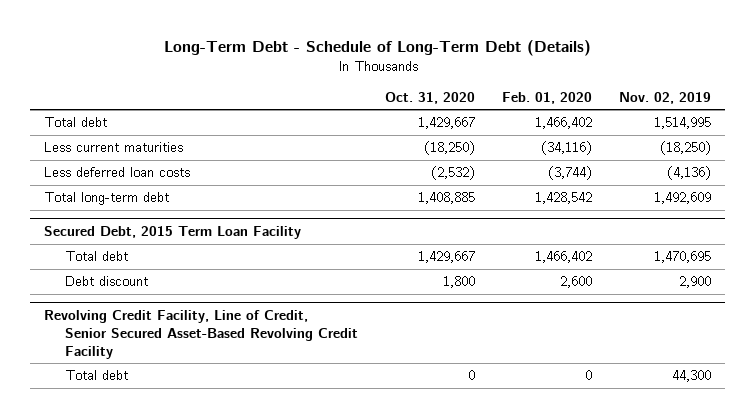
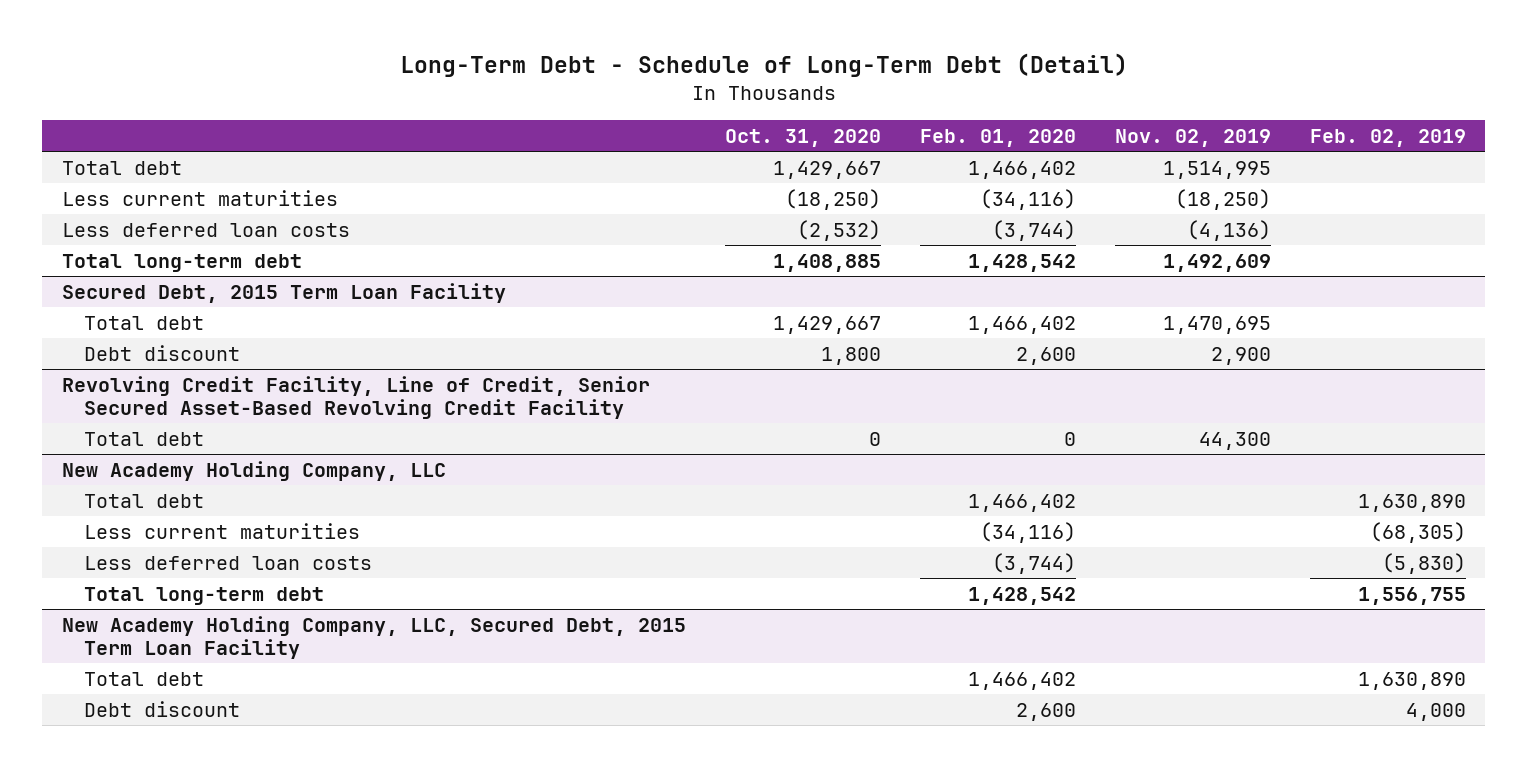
[163,39,591,56] Long-Term Debt - Schedule of Long-Term Debt (Details) -> [399,53,1128,78] Long-Term Debt - Schedule of Long-Term Debt (Detail)
none -> [1309,129,1466,148] Feb. 02, 2019
none -> [61,460,446,481] New Academy Holding Company, LLC
none -> [84,493,205,508] Total debt
none -> [84,522,361,539] Less current maturities
none -> [84,555,373,570] Less deferred loan costs
none -> [84,586,325,605] Total long-term debt
none -> [61,615,686,659] New Academy Holding Company, LLC, Secured Debt, 2015 Term Loan Facility
none -> [84,671,205,686] Total debt
none -> [84,700,241,717] Debt discount

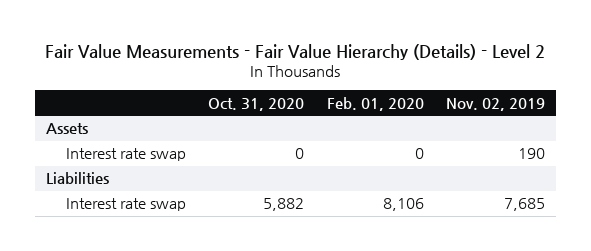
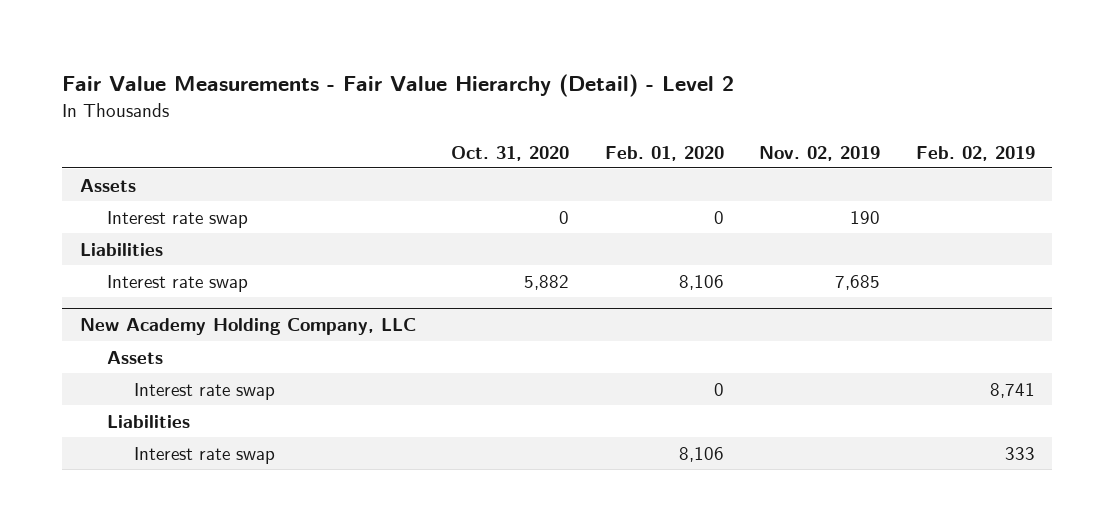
[45,43,546,60] Fair Value Measurements - Fair Value Hierarchy (Details) - Level 2 -> [61,74,734,98] Fair Value Measurements - Fair Value Hierarchy (Detail) - Level 2
none -> [915,145,1035,161] Feb. 02, 2019
none -> [79,318,416,336] New Academy Holding Company, LLC
none -> [106,350,163,364] Assets
none -> [133,382,275,400] Interest rate swap
none -> [106,414,190,428] Liabilities
none -> [133,446,275,464] Interest rate swap

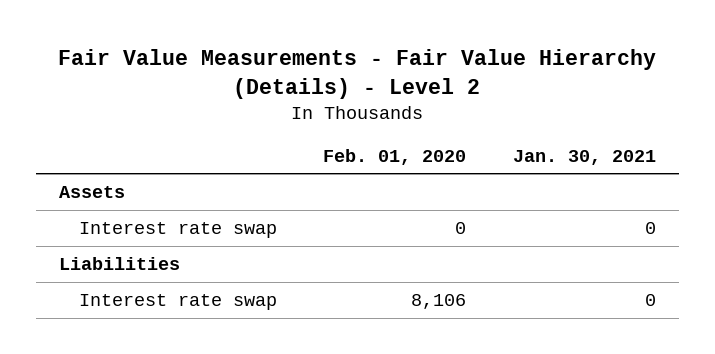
[61,74,734,98] Fair Value Measurements - Fair Value Hierarchy (Detail) - Level 2 -> [58,48,657,99] Fair Value Measurements - Fair Value Hierarchy (Details) - Level 2
[451,145,570,161] Oct. 31, 2020 -> none
[759,145,881,161] Nov. 02, 2019 -> none
[915,145,1035,161] Feb. 02, 2019 -> none
none -> [512,149,656,165] Jan. 30, 2021
[79,318,416,336] New Academy Holding Company, LLC -> none
[106,350,163,364] Assets -> none
[133,382,275,400] Interest rate swap -> none
[106,414,190,428] Liabilities -> none
[133,446,275,464] Interest rate swap -> none

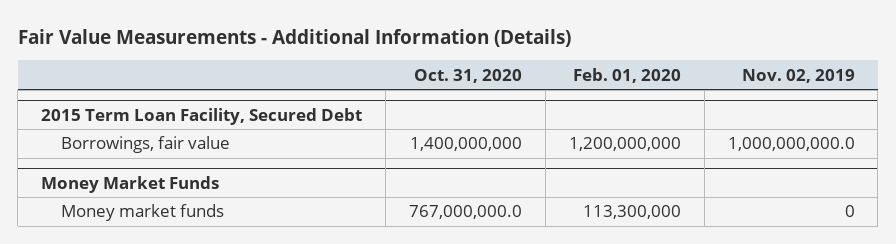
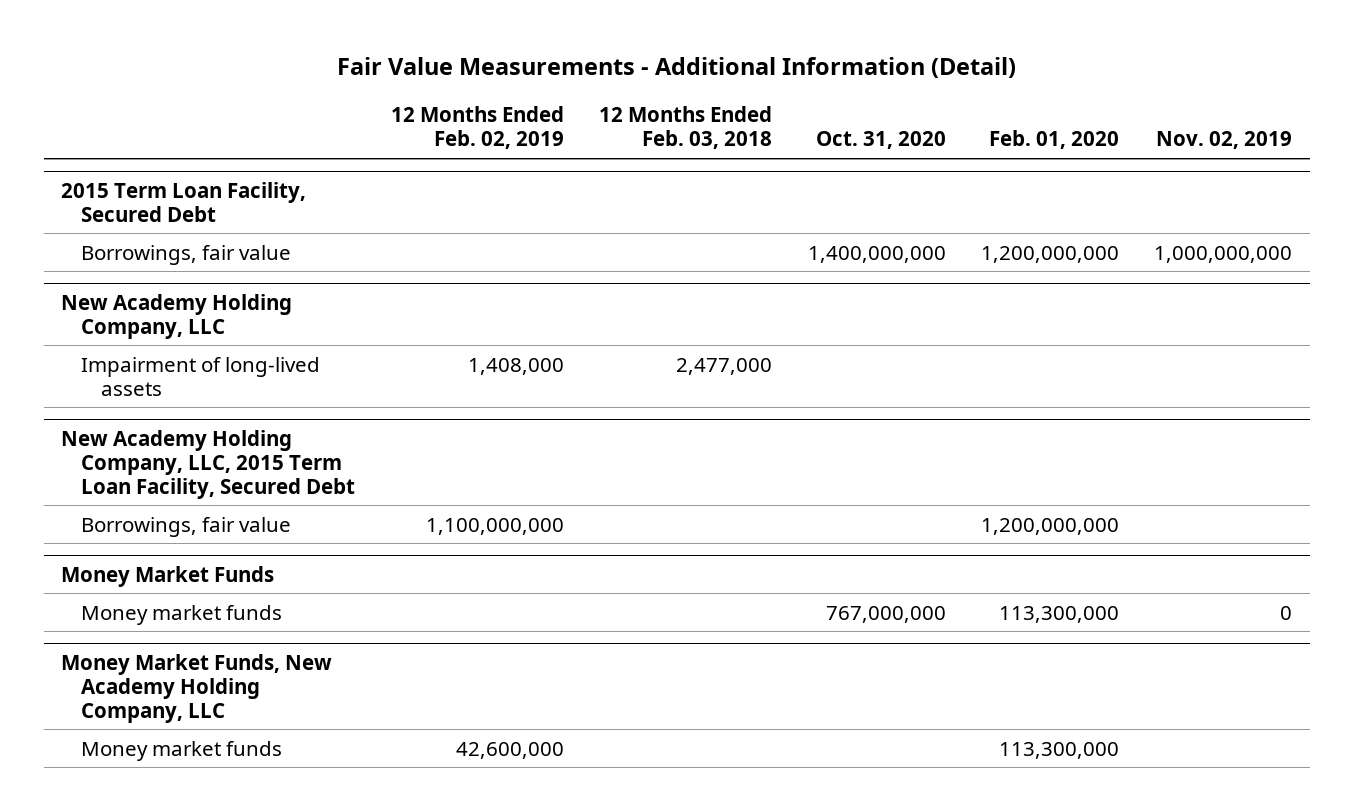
[17,28,571,47] Fair Value Measurements - Additional Information (Details) -> [336,57,1016,79] Fair Value Measurements - Additional Information (Detail)
none -> [390,106,564,150] 12 Months Ended Feb. 02, 2019
none -> [599,106,773,150] 12 Months Ended Feb. 03, 2018
[727,137,855,152] 1,000,000,000.0 -> [1154,245,1293,263] 1,000,000,000
none -> [61,293,293,339] New Academy Holding Company, LLC
none -> [81,356,321,396] Impairment of long-lived assets
none -> [61,429,356,499] New Academy Holding Company, LLC, 2015 Term Loan Facility, Secured Debt
none -> [81,516,292,537] Borrowings, fair value
[409,205,523,220] 767,000,000.0 -> [825,605,946,623] 767,000,000
none -> [61,653,333,723] Money Market Funds, New Academy Holding Company, LLC
none -> [81,740,283,761] Money market funds

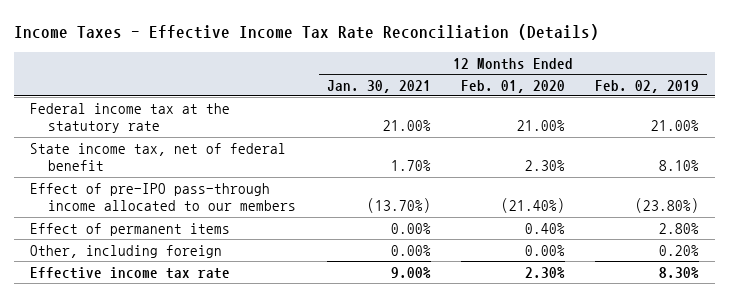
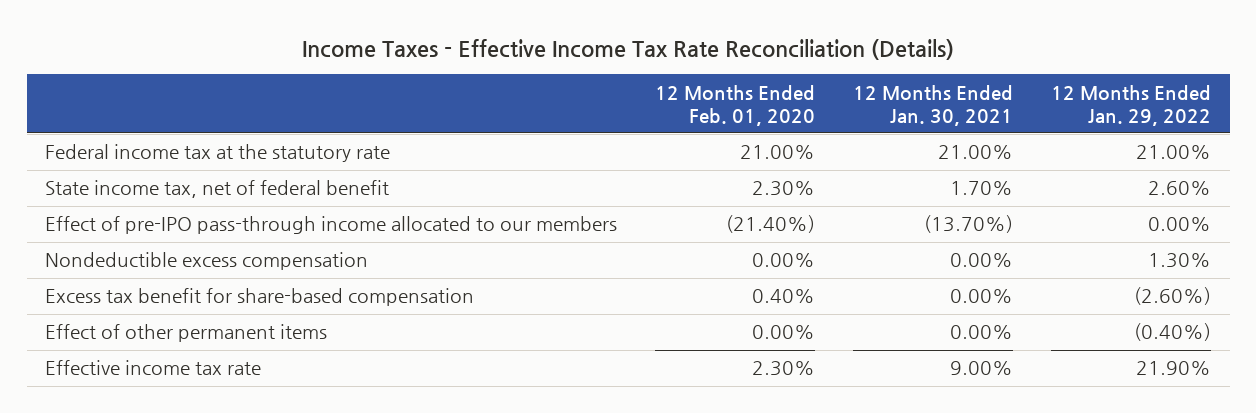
[595,79,700,93] Feb. 02, 2019 -> none
none -> [1050,84,1211,126] 12 Months Ended Jan. 29, 2022
[29,222,230,236] Effect of permanent items -> none
none -> [45,252,369,271] Nondeductible excess compensation
none -> [45,288,475,307] Excess tax benefit for share-based compensation
[29,244,222,258] Other, including foreign -> [45,324,328,343] Effect of other permanent items

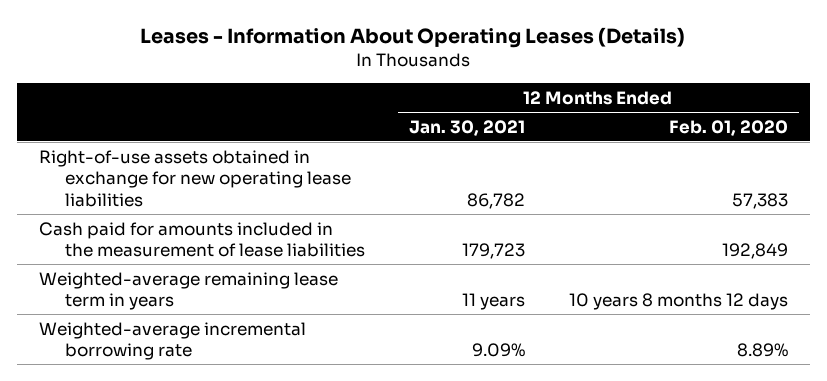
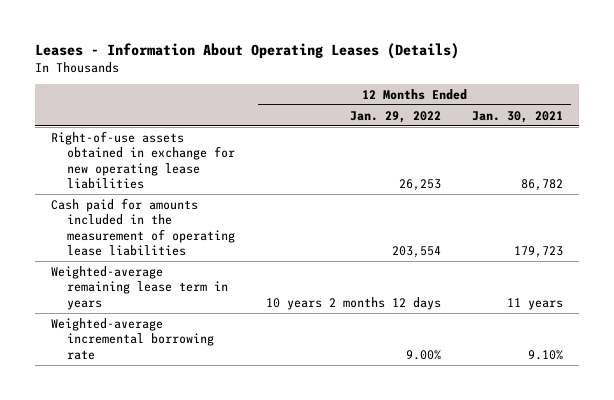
[668,119,788,136] Feb. 01, 2020 -> none
none -> [350,110,442,123] Jan. 29, 2022
[38,221,366,258] Cash paid for amounts included in the measurement of lease liabilities -> [50,197,236,257] Cash paid for amounts included in the measurement of operating lease liabilities
[471,343,525,358] 9.09% -> [528,349,564,360] 9.10%

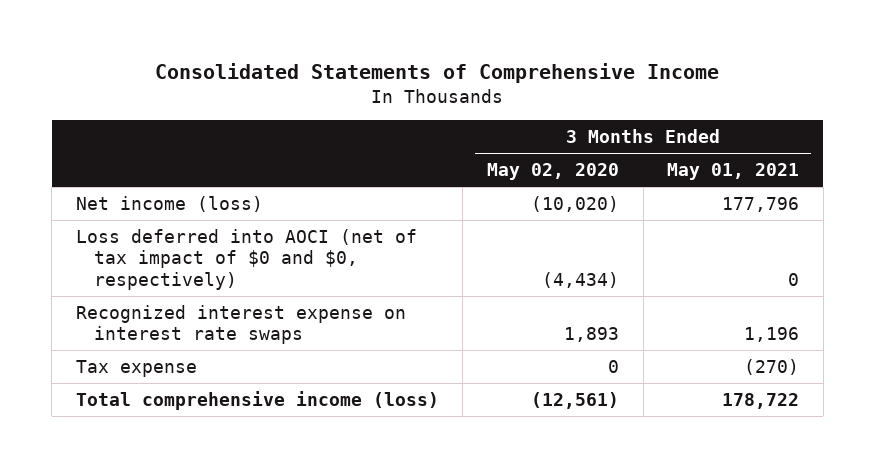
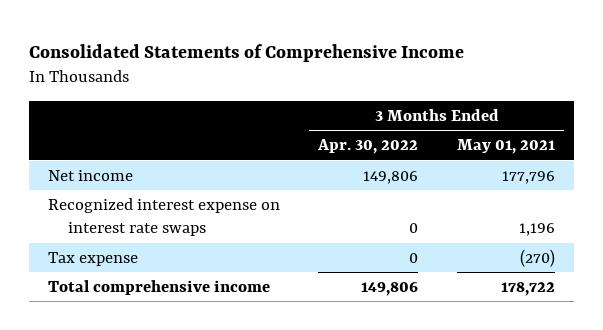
[486,163,619,181] May 02, 2020 -> none
none -> [317,139,419,155] Apr. 30, 2022
[75,228,417,290] Loss deferred into AOCI (net of tax impact of $0 and $0, respectively) -> none
[75,195,263,212] Net income (loss) -> [48,169,134,181] Net income
[75,390,439,410] Total comprehensive income (loss) -> [48,279,271,295] Total comprehensive income

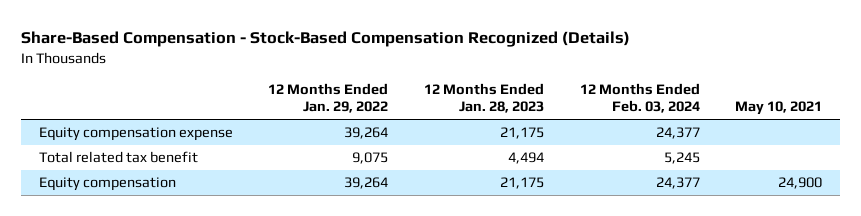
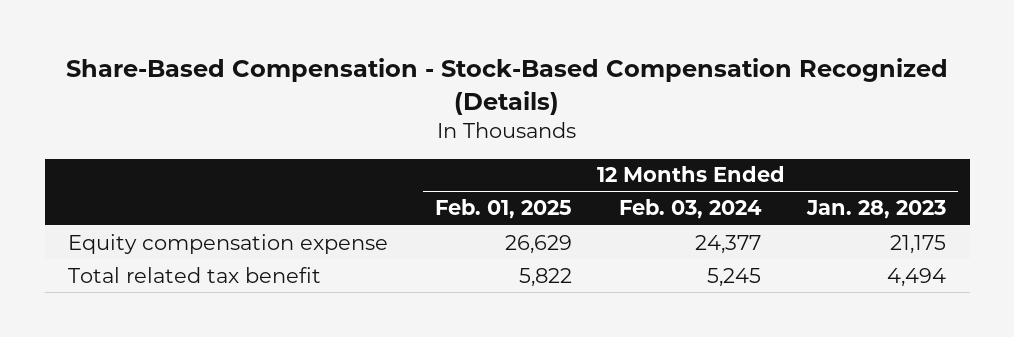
[268,83,389,114] 12 Months Ended Jan. 29, 2022 -> none
[735,101,823,116] May 10, 2021 -> none
none -> [434,199,572,220] Feb. 01, 2025
[38,177,176,192] Equity compensation -> none

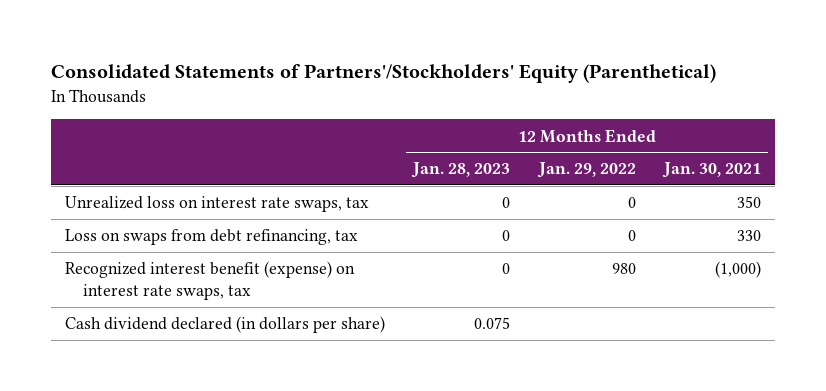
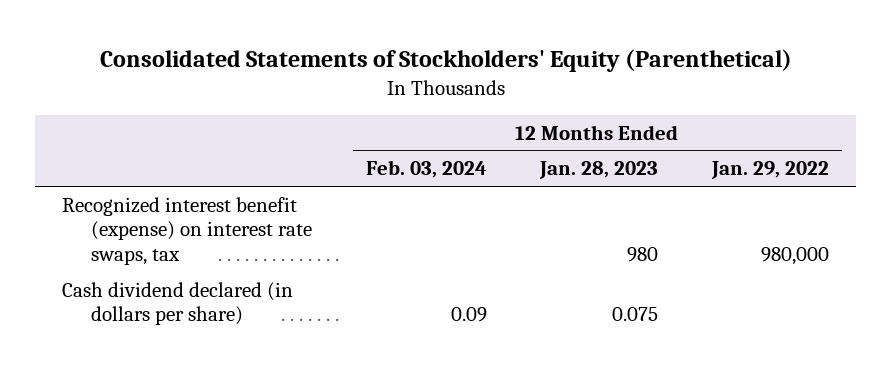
[50,64,716,84] Consolidated Statements of Partners'/Stockholders' Equity (Parenthetical) -> [99,49,792,73] Consolidated Statements of Stockholders' Equity (Parenthetical)
[662,162,762,179] Jan. 30, 2021 -> none
none -> [365,160,487,179] Feb. 03, 2024
[64,196,369,213] Unrealized loss on interest rate swaps, tax -> none
[64,229,358,246] Loss on swaps from debt refinancing, tax -> none
[502,263,511,275] 0 -> [627,246,659,262] 980
[611,263,636,275] 980 -> [760,246,829,265] 980,000

